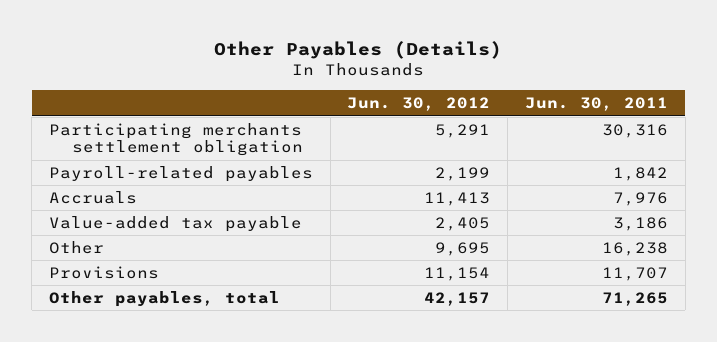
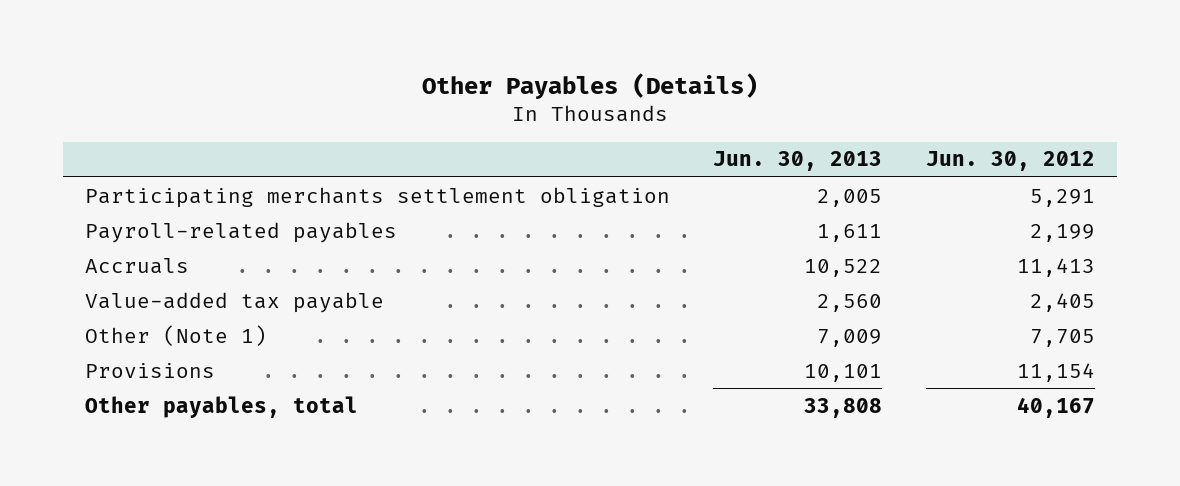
[524,97,668,112] Jun. 30, 2011 -> none
none -> [713,151,883,172] Jun. 30, 2013
[49,240,105,254] Other -> [84,324,267,346] Other (Note 1)
[435,241,491,256] 9,695 -> [1030,328,1096,347] 7,705
[424,291,491,306] 42,157 -> [1017,396,1096,418] 40,167

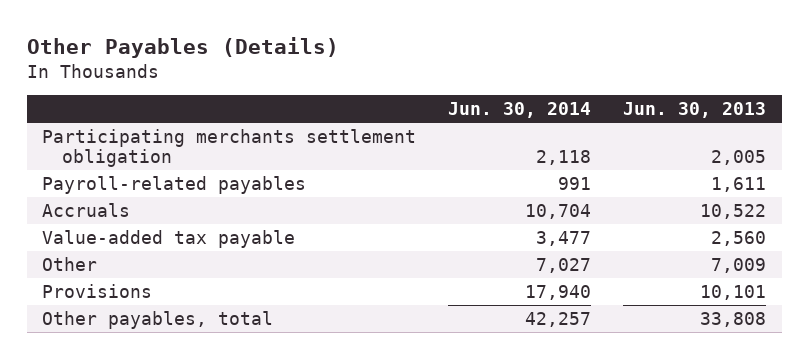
[926,151,1096,172] Jun. 30, 2012 -> none
none -> [448,102,592,119] Jun. 30, 2014
[84,324,267,346] Other (Note 1) -> [42,256,98,271] Other

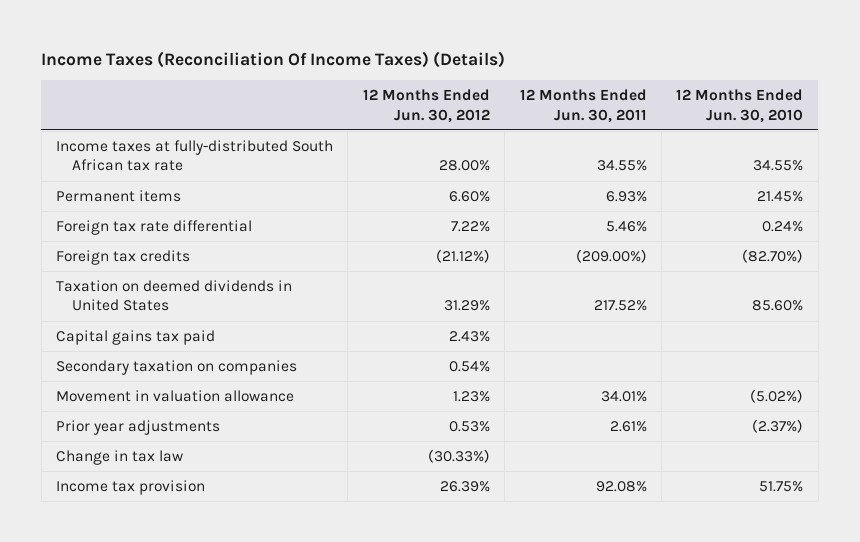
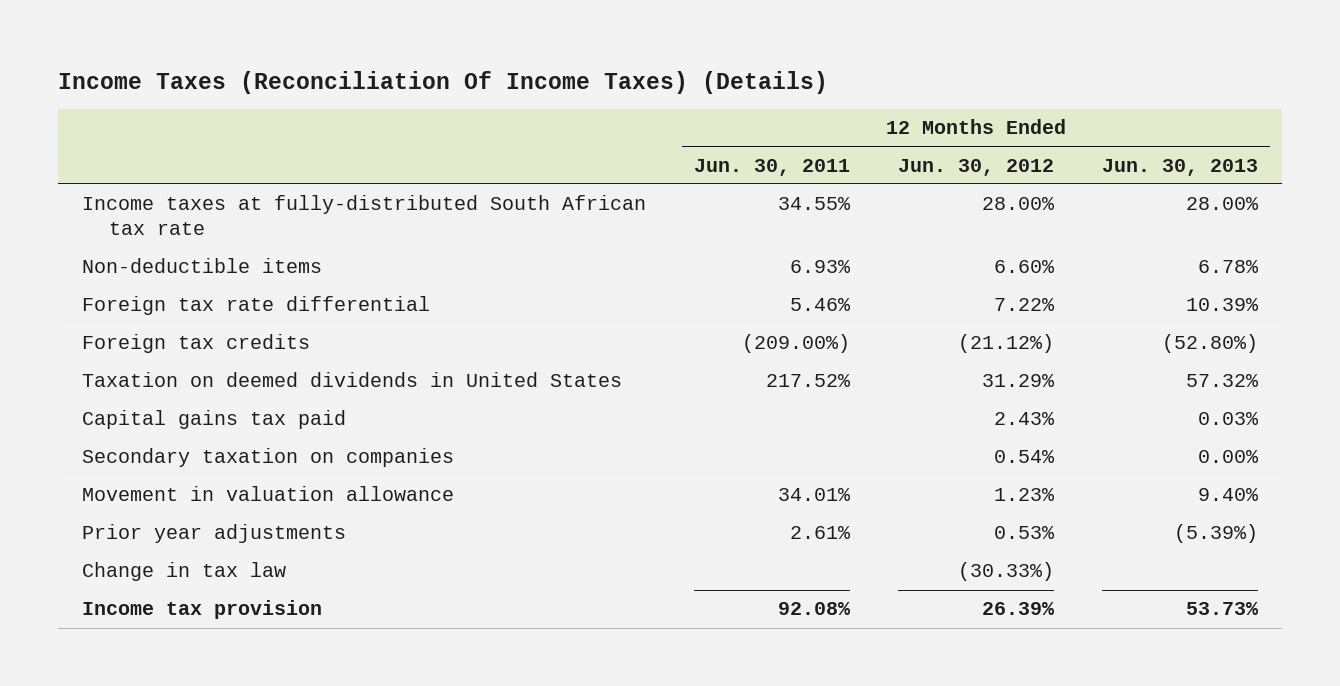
[676,89,804,123] 12 Months Ended Jun. 30, 2010 -> none
none -> [1102,158,1259,176] Jun. 30, 2013
[56,189,182,202] Permanent items -> [82,258,323,274] Non-deductible items

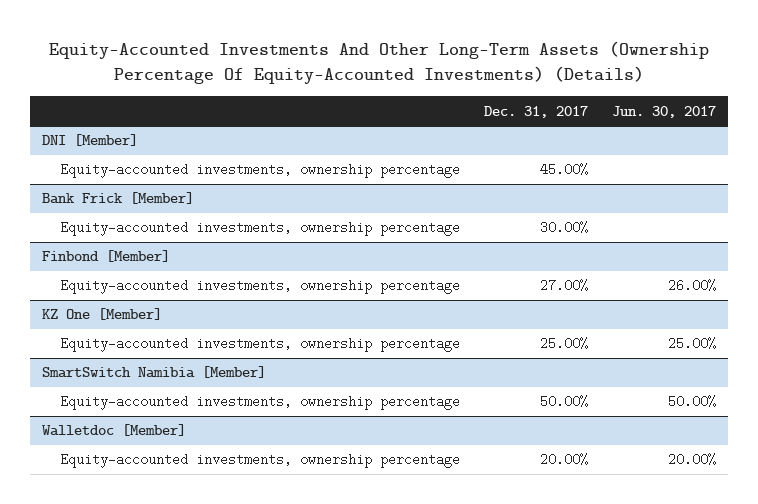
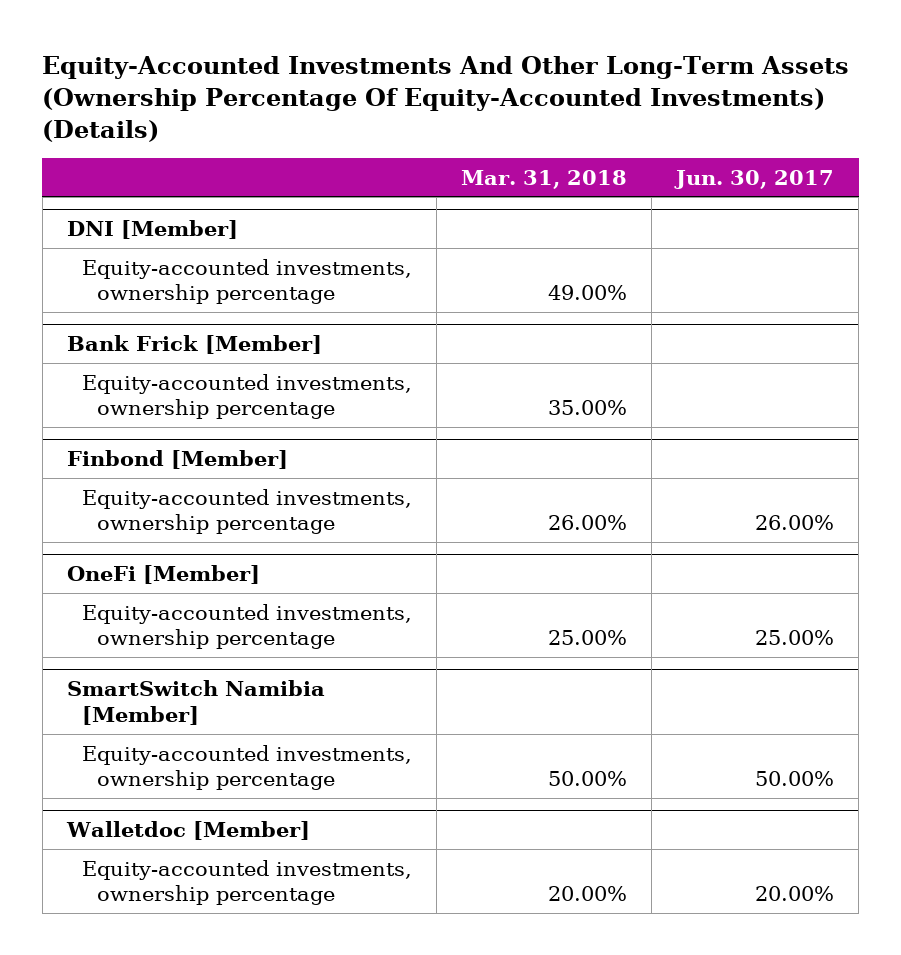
[484,105,589,118] Dec. 31, 2017 -> none
none -> [460,169,627,189] Mar. 31, 2018
[42,308,163,321] KZ One [Member] -> [66,565,260,585] OneFi [Member]

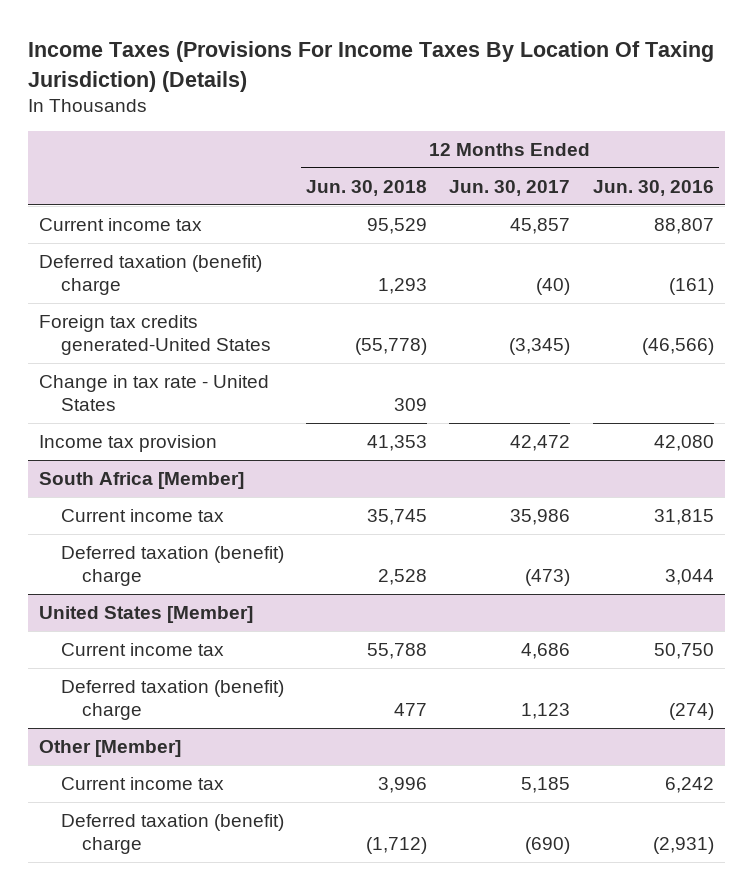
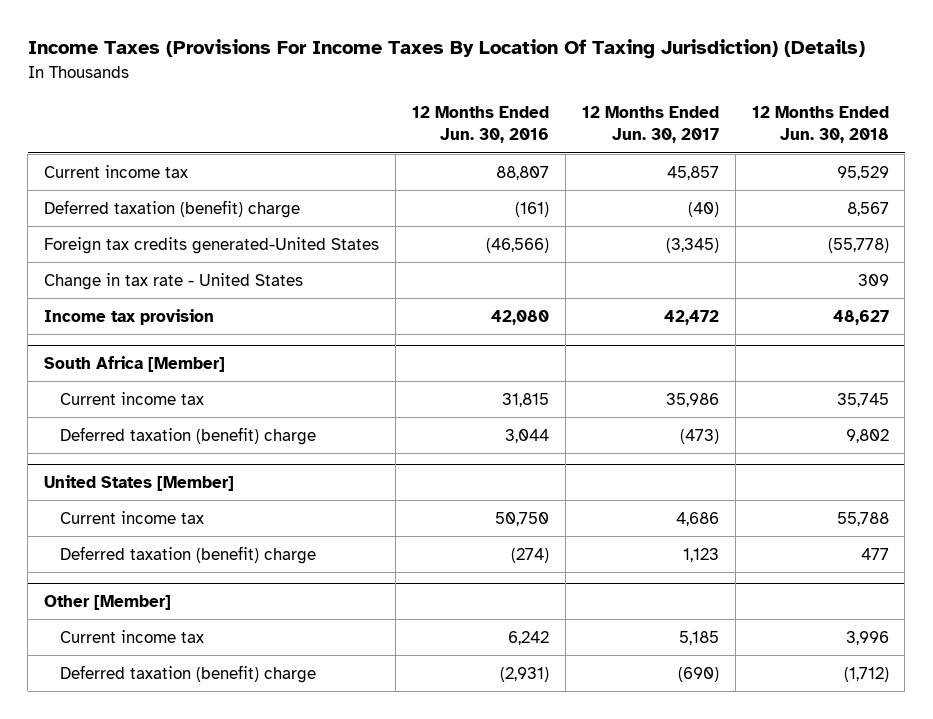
[378,278,428,295] 1,293 -> [846,201,889,216] 8,567
[367,434,428,451] 41,353 -> [832,309,889,325] 48,627
[378,569,428,586] 2,528 -> [845,428,889,443] 9,802

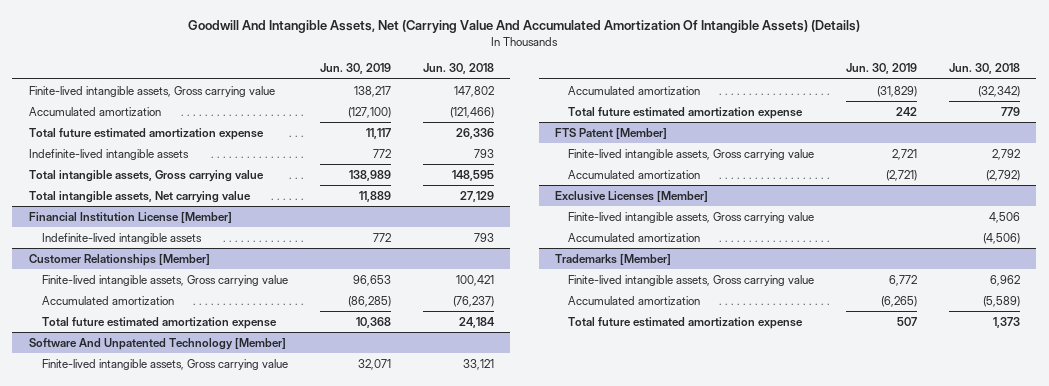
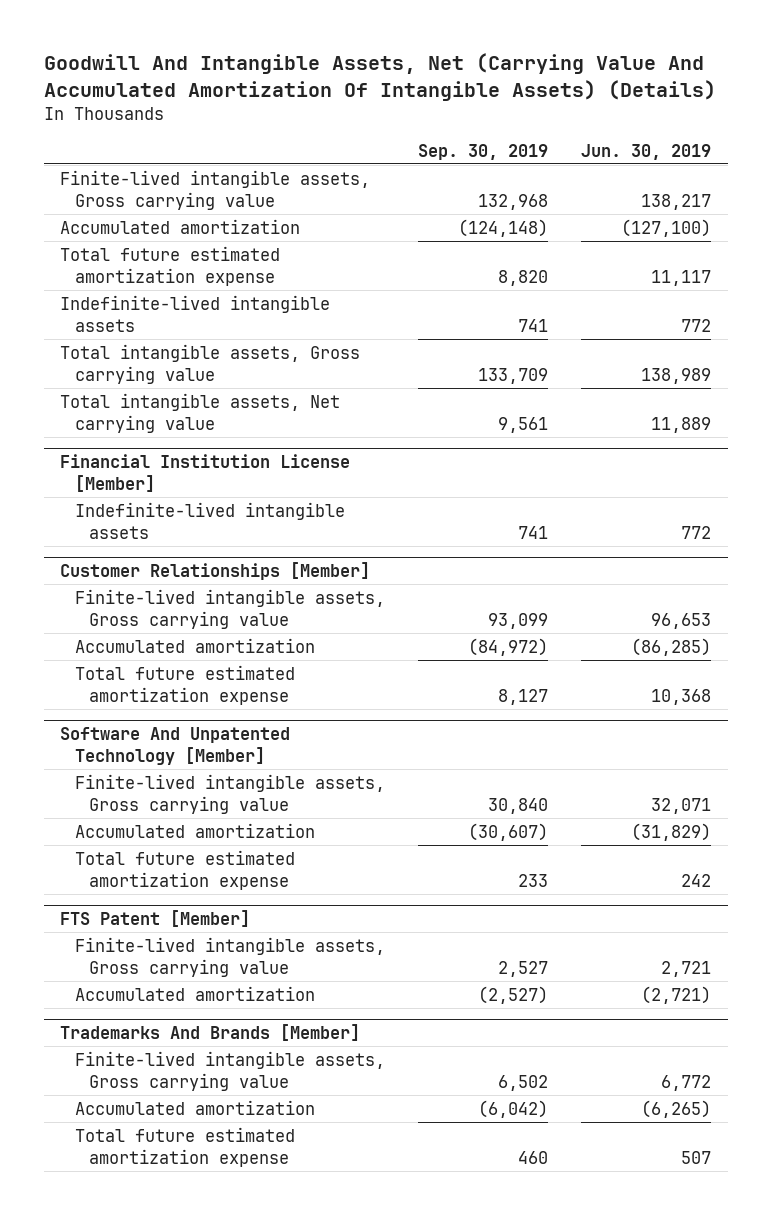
[422,63,494,75] Jun. 30, 2018 -> none
none -> [417,143,548,160] Sep. 30, 2019
[554,190,708,202] Exclusive Licenses [Member] -> none
[567,211,814,223] Finite-lived intangible assets, Gross carrying value -> none
[567,232,700,242] Accumulated amortization -> none
[554,253,671,265] Trademarks [Member] -> [60,1023,361,1041] Trademarks And Brands [Member]

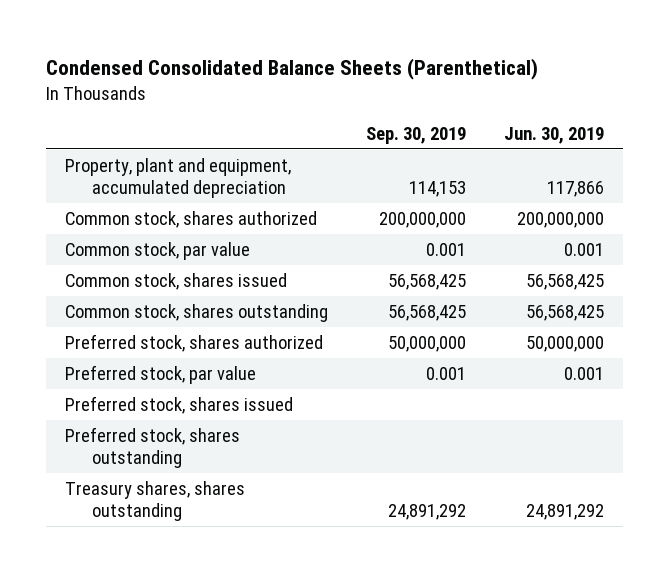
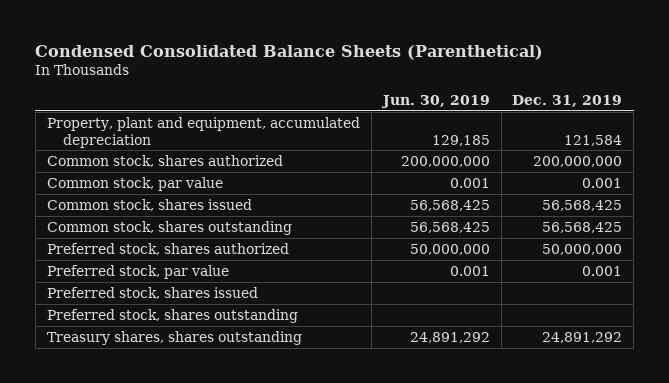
[365,126,466,144] Sep. 30, 2019 -> none
none -> [512,94,623,107] Dec. 31, 2019
[546,180,604,197] 117,866 -> [431,134,490,146] 129,185

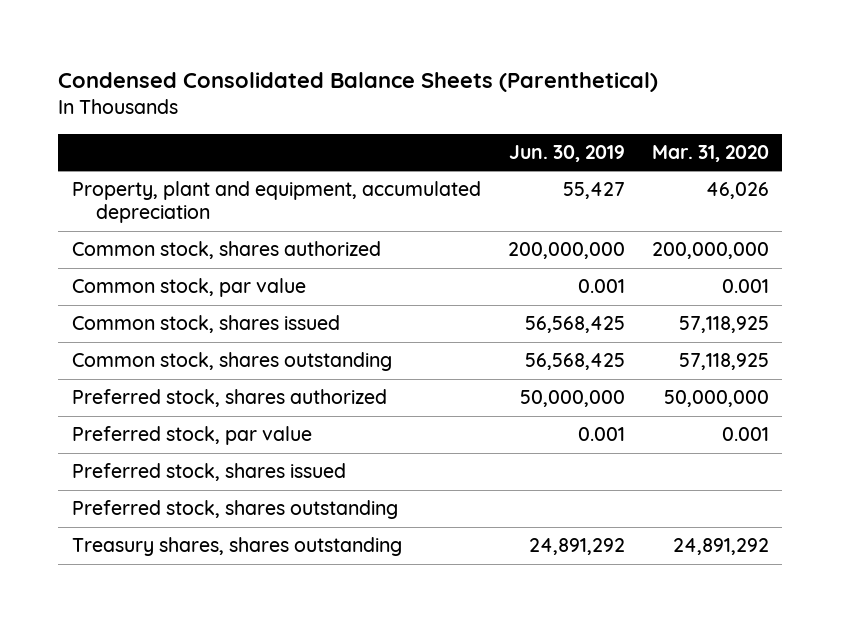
[512,94,623,107] Dec. 31, 2019 -> none
none -> [651,144,769,162] Mar. 31, 2020
[431,134,490,146] 129,185 -> [562,182,625,200] 55,427

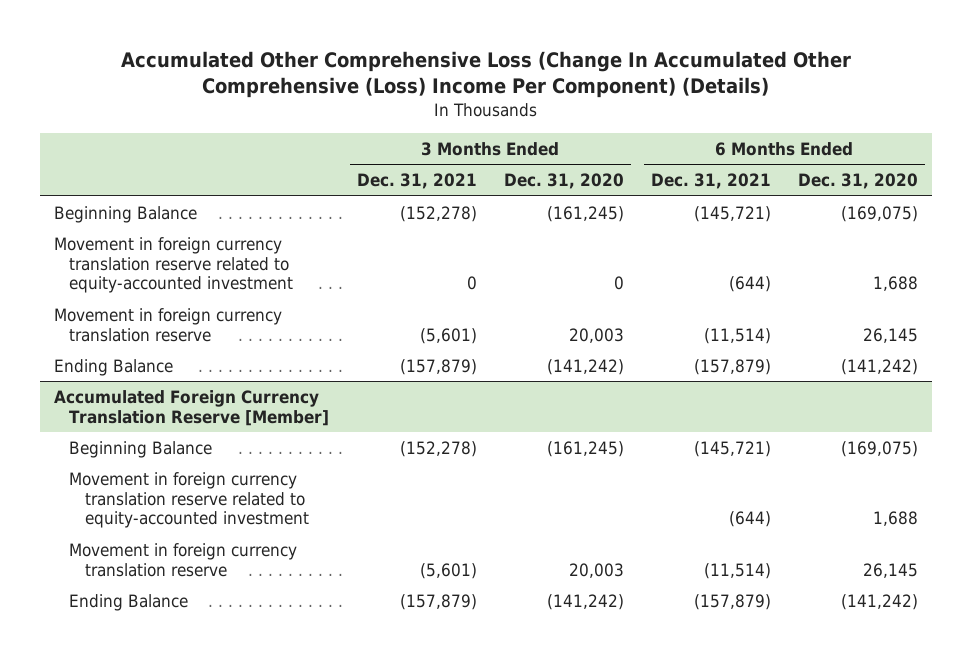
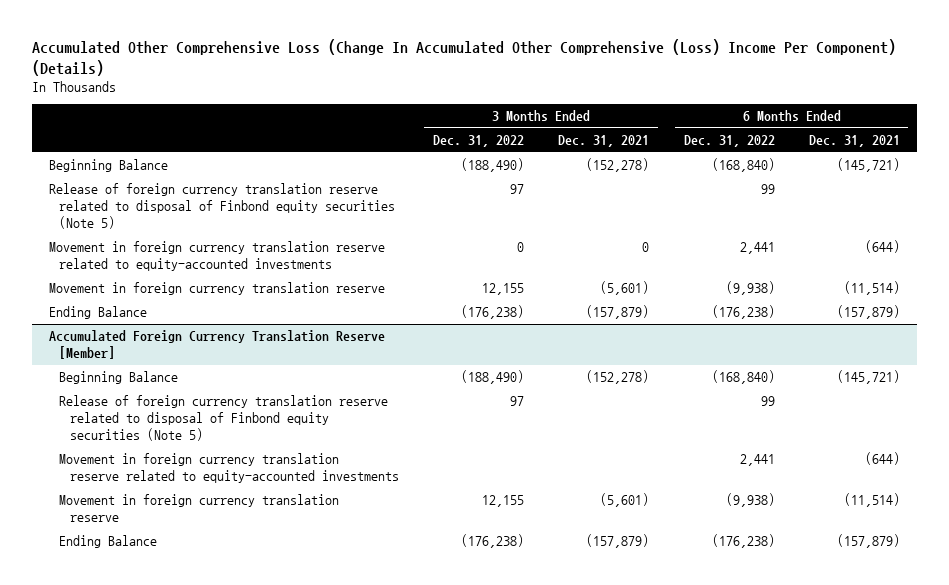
[503,173,624,190] Dec. 31, 2020 -> none
[798,173,919,190] Dec. 31, 2020 -> none
none -> [432,134,524,147] Dec. 31, 2022
none -> [683,134,775,147] Dec. 31, 2022
none -> [48,183,396,230] Release of foreign currency translation reserve related to disposal of Finbond equity securities (Note 5)
[53,236,294,294] Movement in foreign currency translation reserve related to equity-accounted investment -> [48,241,385,272] Movement in foreign currency translation reserve related to equity-accounted investments
none -> [59,395,389,442] Release of foreign currency translation reserve related to disposal of Finbond equity securities (Note 5)
[69,471,310,529] Movement in foreign currency translation reserve related to equity-accounted investment -> [59,453,399,484] Movement in foreign currency translation reserve related to equity-accounted investments

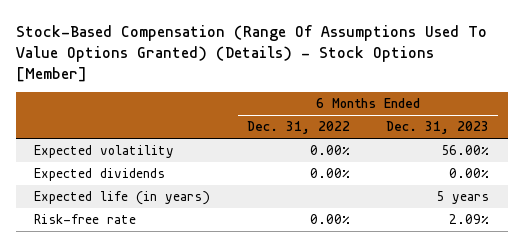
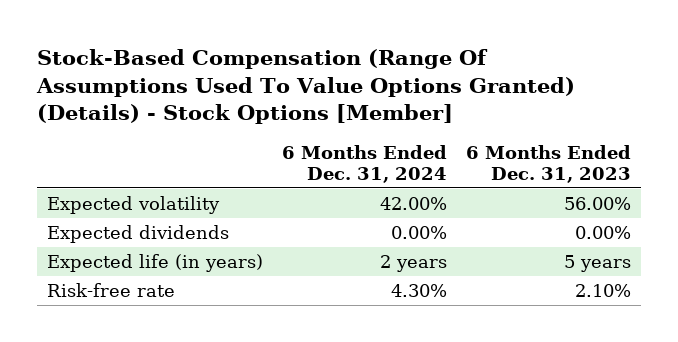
[246,121,350,135] Dec. 31, 2022 -> none
none -> [281,145,447,183] 6 Months Ended Dec. 31, 2024
[449,214,490,225] 2.09% -> [575,283,632,297] 2.10%

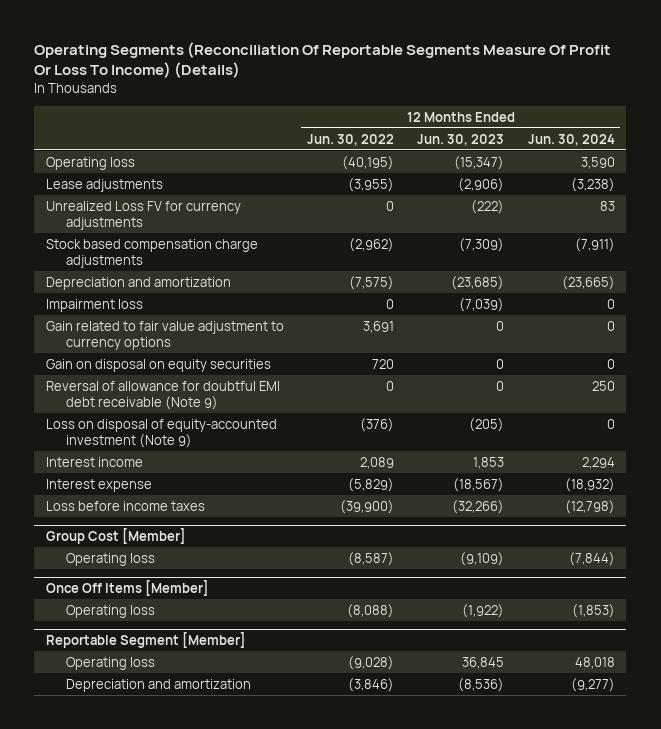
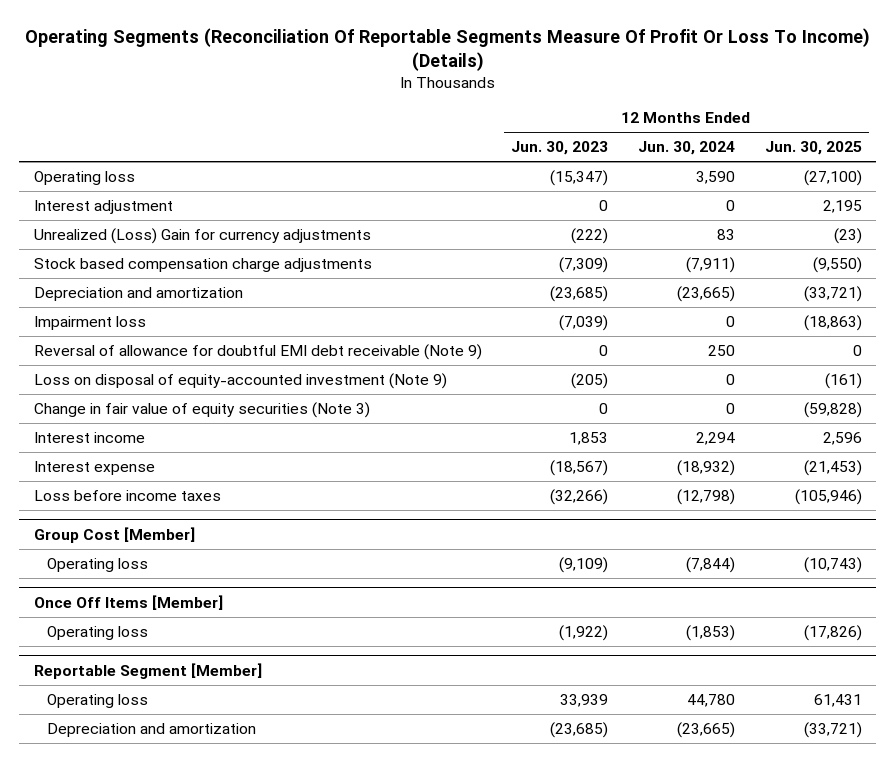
[307,133,395,146] Jun. 30, 2022 -> none
none -> [764,141,862,156] Jun. 30, 2025
[45,178,163,192] Lease adjustments -> none
none -> [33,199,173,214] Interest adjustment
[45,200,241,231] Unrealized Loss FV for currency adjustments -> [33,227,371,244] Unrealized (Loss) Gain for currency adjustments
[45,320,284,351] Gain related to fair value adjustment to currency options -> none
[45,358,271,372] Gain on disposal on equity securities -> none
none -> [33,401,370,418] Change in fair value of equity securities (Note 3)
[462,656,505,669] 36,845 -> [560,693,609,707] 33,939
[574,656,615,669] 48,018 -> [686,693,735,707] 44,780
[458,677,505,692] (8,536) -> [550,721,609,738] (23,685)
[570,677,615,692] (9,277) -> [676,721,735,738] (23,665)

